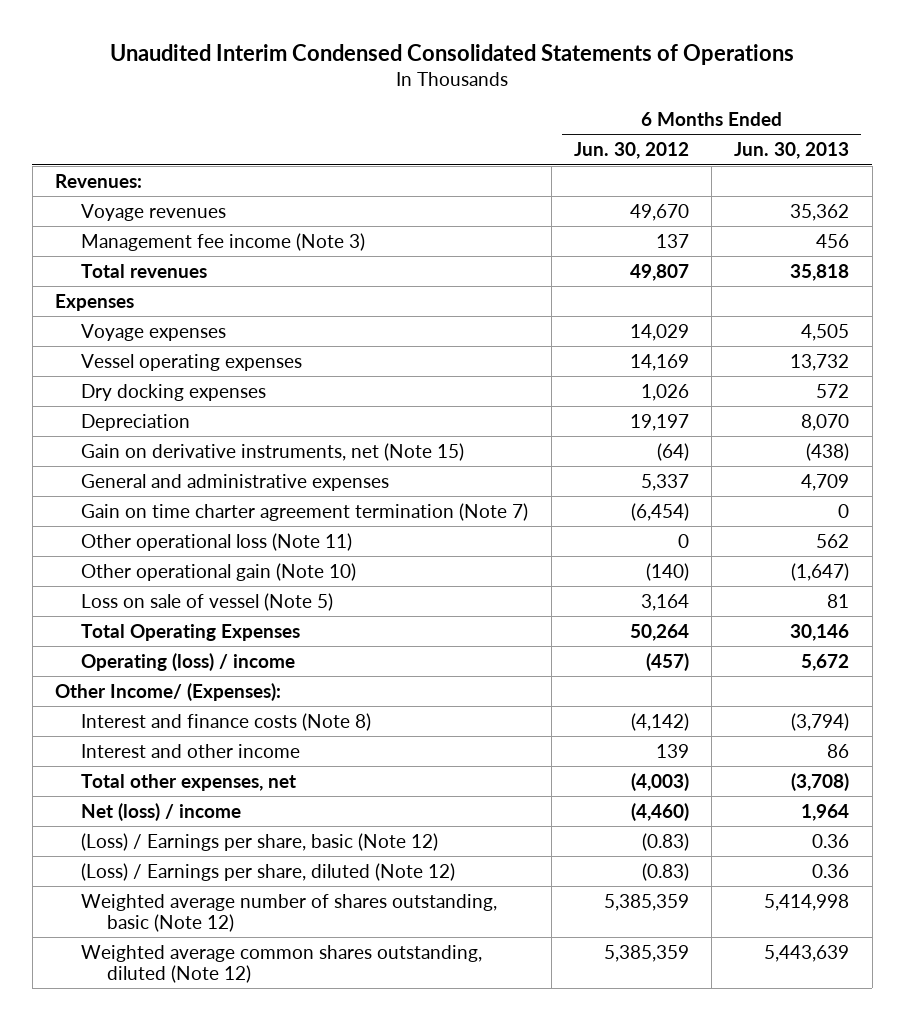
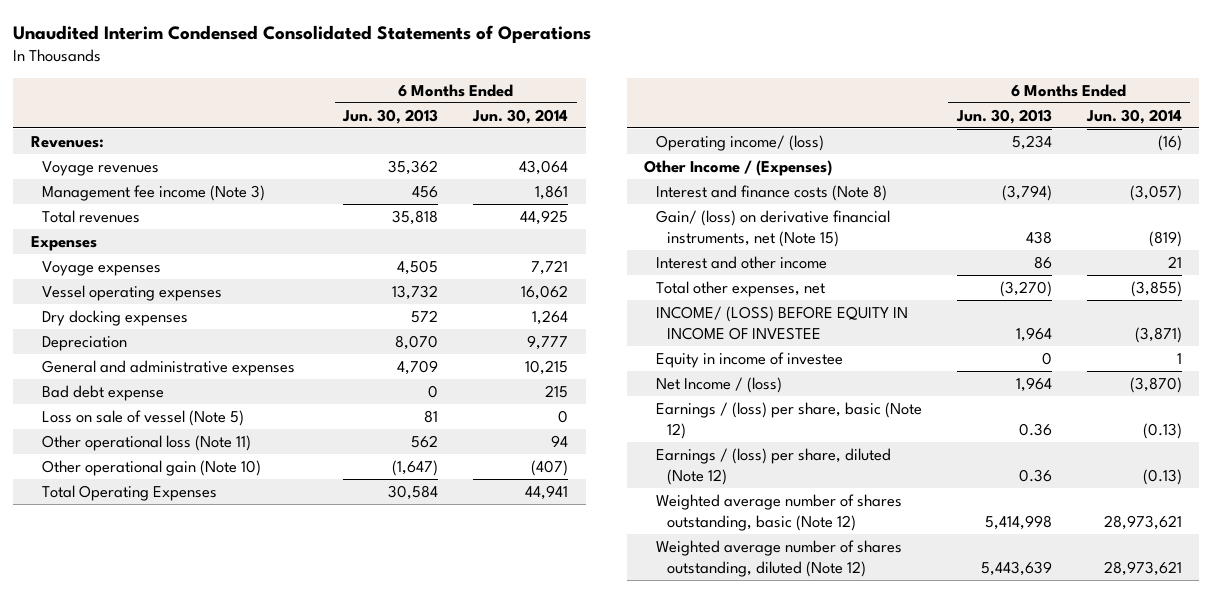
[573,142,689,160] Jun. 30, 2012 -> none
none -> [472,108,569,124] Jun. 30, 2014
[81,442,465,461] Gain on derivative instruments, net (Note 15) -> none
[81,502,529,521] Gain on time charter agreement termination (Note 7) -> none
none -> [42,384,165,401] Bad debt expense
[81,592,334,611] Loss on sale of vessel (Note 5) -> [42,409,245,426] Loss on sale of vessel (Note 5)
[790,623,850,641] 30,146 -> [388,484,439,500] 30,584
[81,652,296,671] Operating (loss) / income -> [655,134,824,151] Operating income/ (loss)
[801,653,850,671] 5,672 -> [1011,134,1052,150] 5,234
[54,682,281,701] Other Income/ (Expenses): -> [644,159,833,176] Other Income / (Expenses)
none -> [655,209,890,247] Gain/ (loss) on derivative financial instruments, net (Note 15)
[791,772,850,791] (3,708) -> [999,280,1052,297] (3,270)
none -> [655,305,908,340] INCOME/ (LOSS) BEFORE EQUITY IN INCOME OF INVESTEE
none -> [655,351,843,368] Equity in income of investee
[81,802,242,821] Net (loss) / income -> [655,376,782,393] Net Income / (loss)
[81,832,439,851] (Loss) / Earnings per share, basic (Note 12) -> [655,401,922,439] Earnings / (loss) per share, basic (Note 12)
[81,862,456,881] (Loss) / Earnings per share, diluted (Note 12) -> [655,447,891,485] Earnings / (loss) per share, diluted (Note 12)
[81,944,483,984] Weighted average common shares outstanding, diluted (Note 12) -> [655,539,902,577] Weighted average number of shares outstanding, diluted (Note 12)

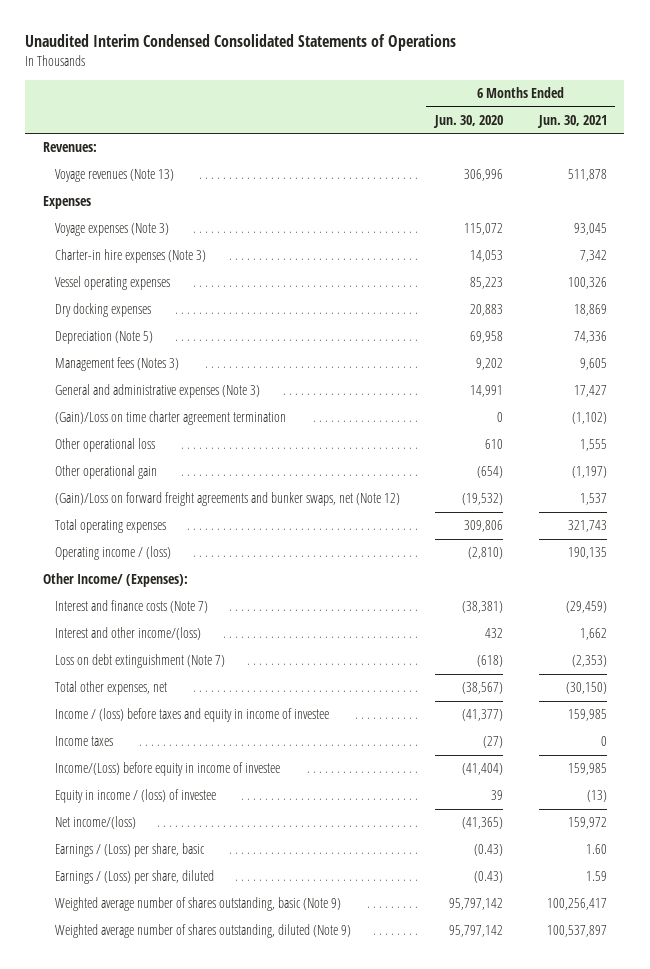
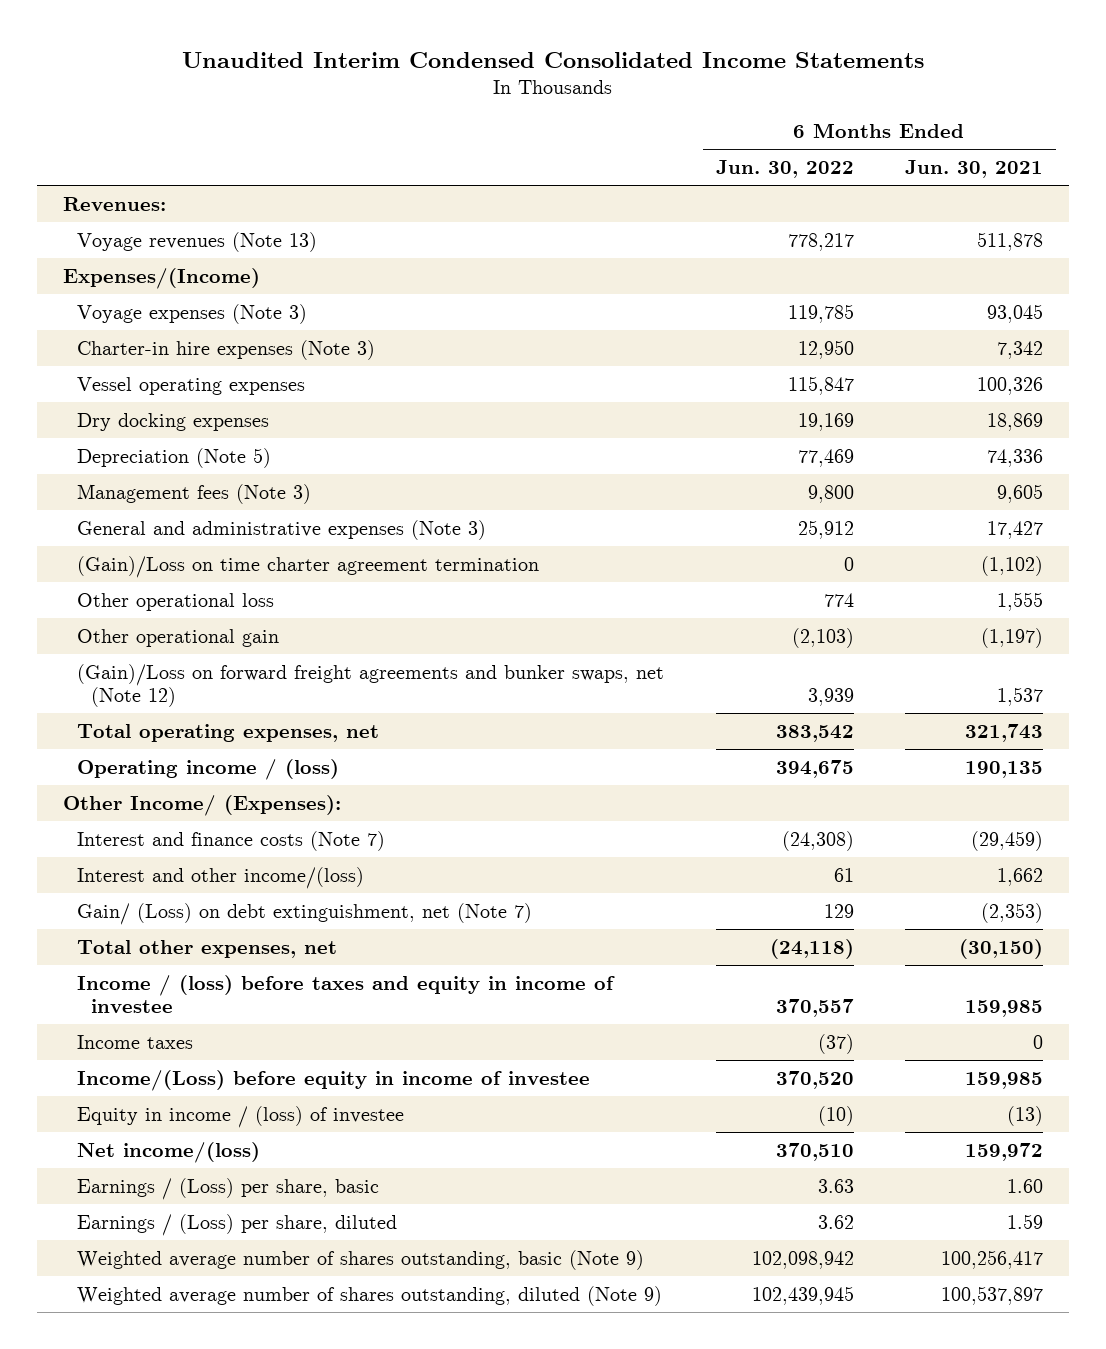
[25,33,457,51] Unaudited Interim Condensed Consolidated Statements of Operations -> [182,51,925,68] Unaudited Interim Condensed Consolidated Income Statements
[433,114,504,128] Jun. 30, 2020 -> none
none -> [715,159,854,178] Jun. 30, 2022
[42,196,91,210] Expenses -> [63,267,261,289] Expenses/(Income)
[54,357,179,372] Management fees (Notes 3) -> [76,483,311,504] Management fees (Note 3)
[54,519,166,534] Total operating expenses -> [76,723,379,742] Total operating expenses, net
[54,654,225,669] Loss on debt extinguishment (Note 7) -> [76,902,532,925] Gain/ (Loss) on debt extinguishment, net (Note 7)

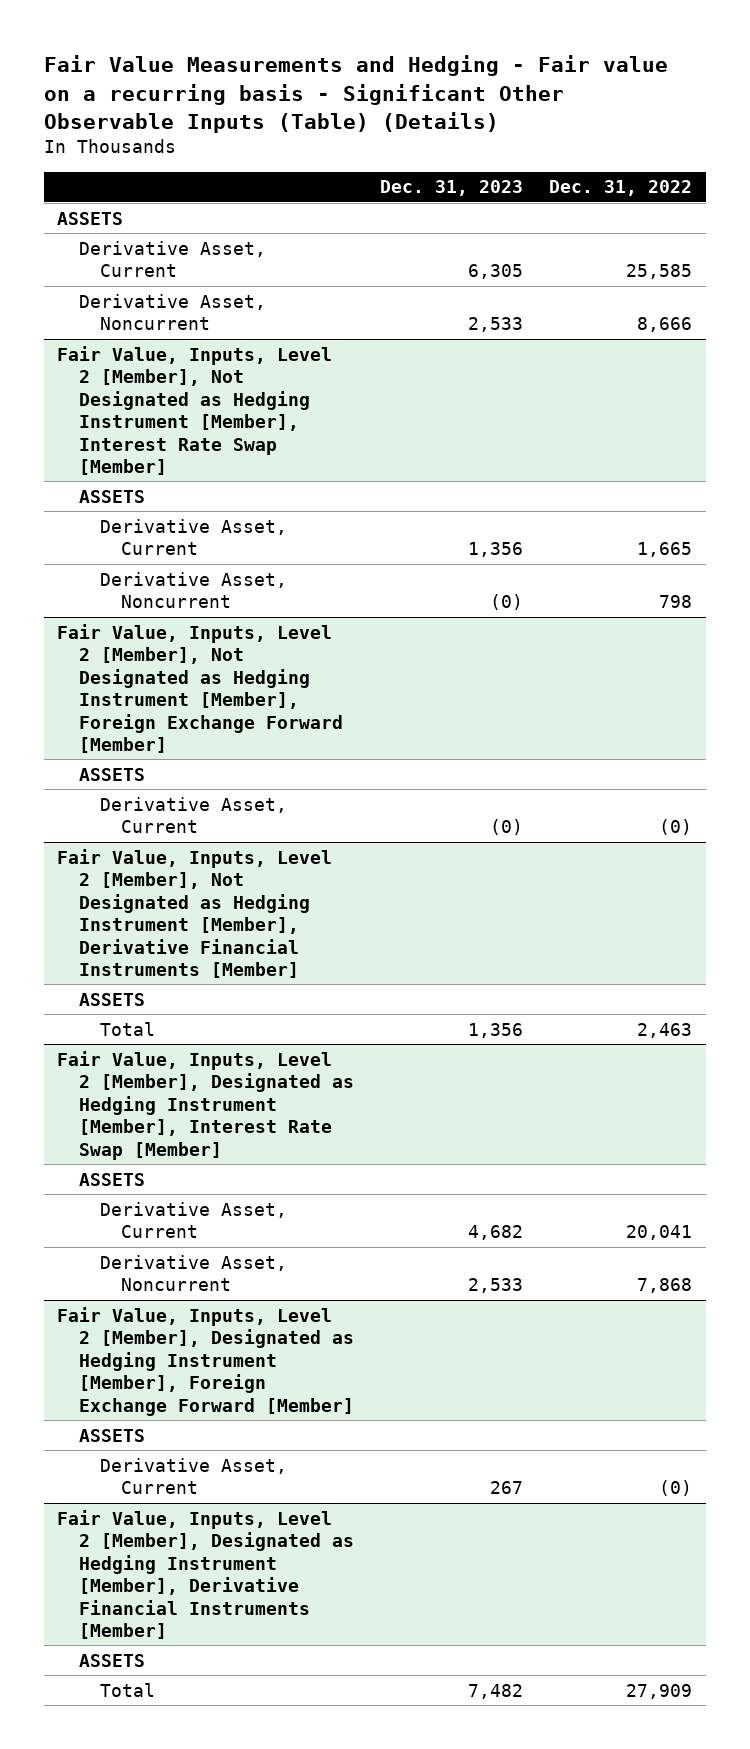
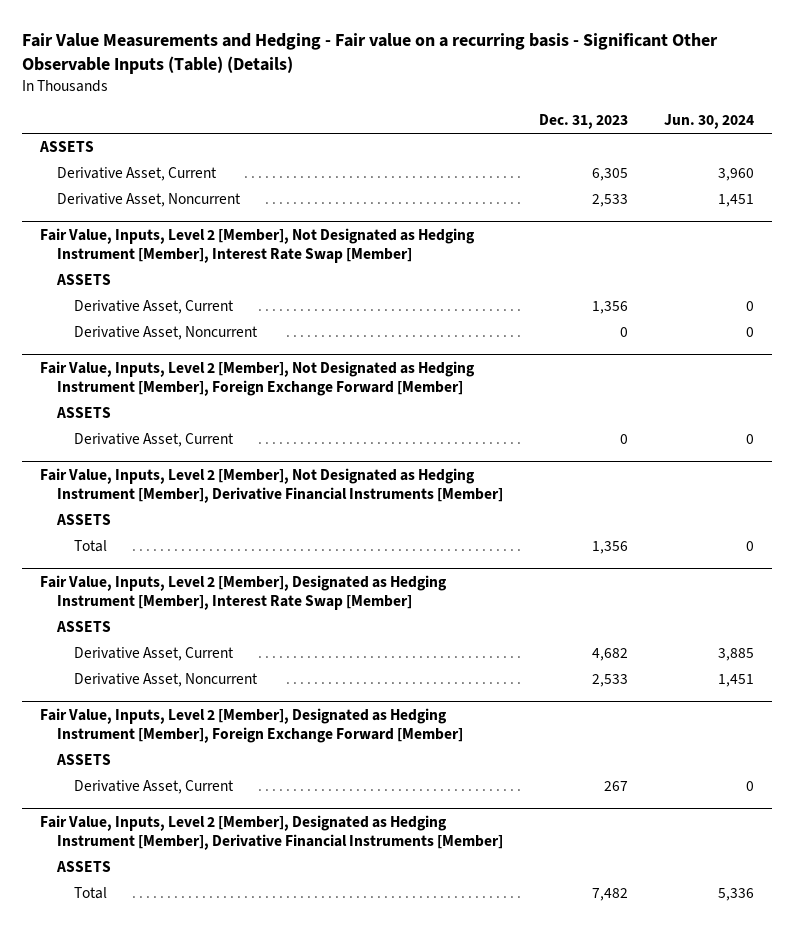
[549,180,693,197] Dec. 31, 2022 -> none
none -> [664,114,755,130] Jun. 30, 2024
[490,594,524,611] (0) -> [620,327,629,338] 0
[490,819,524,836] (0) -> [620,434,629,445] 0

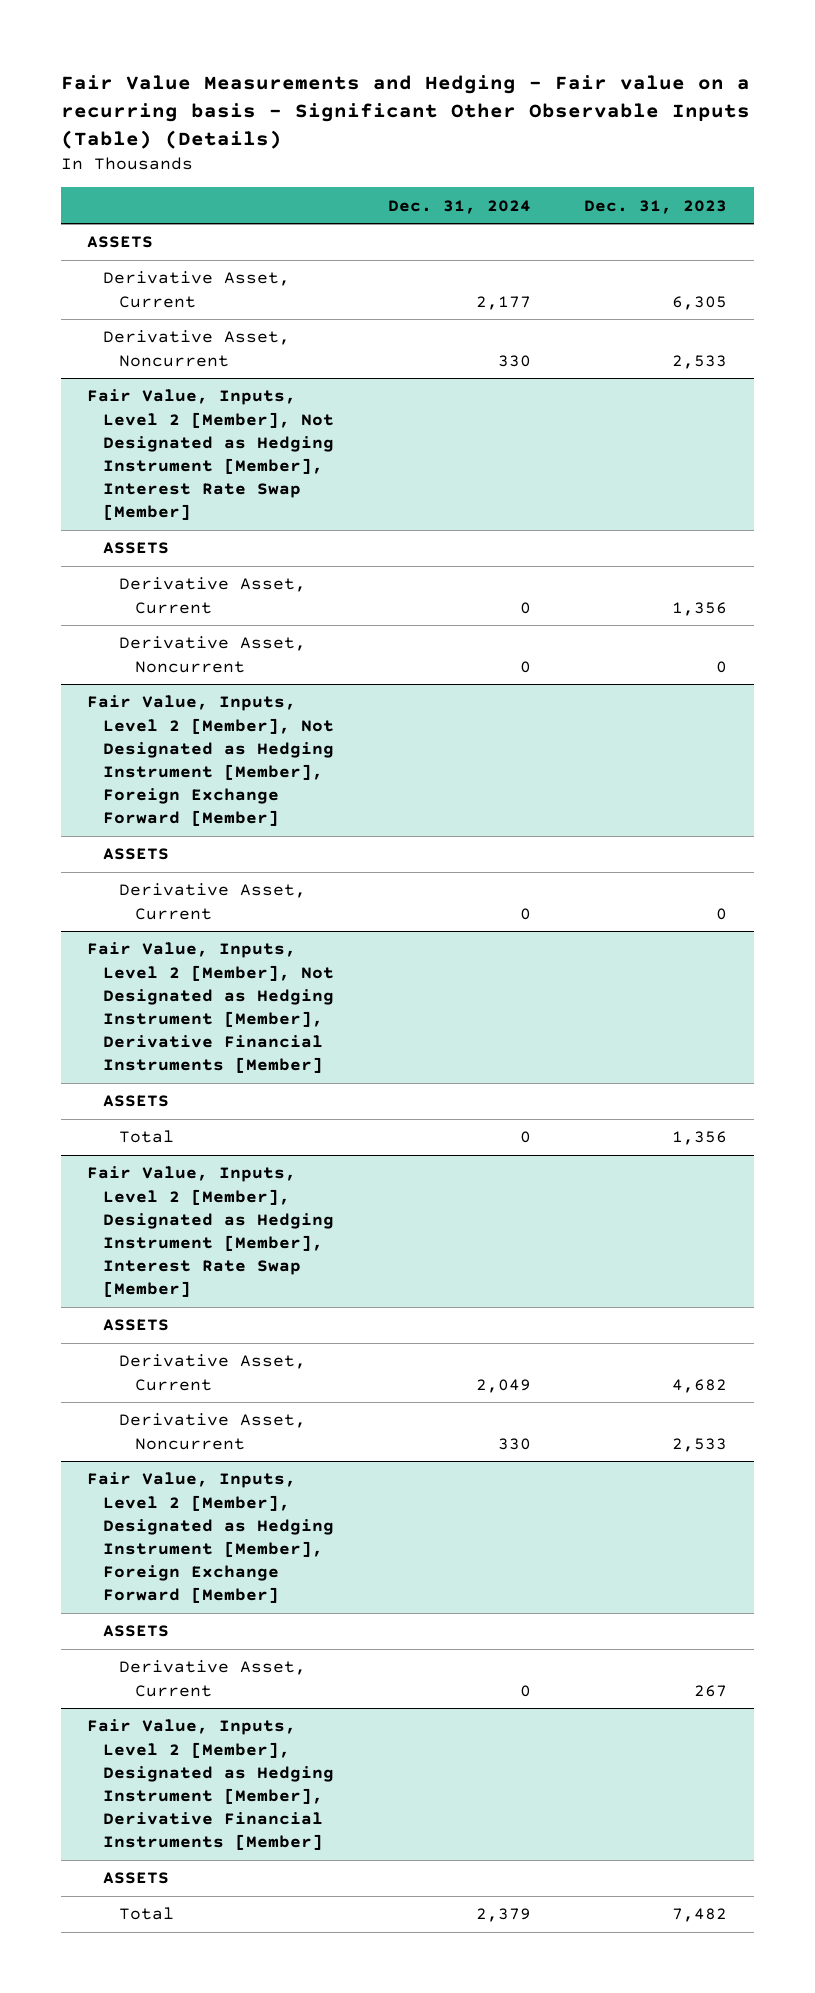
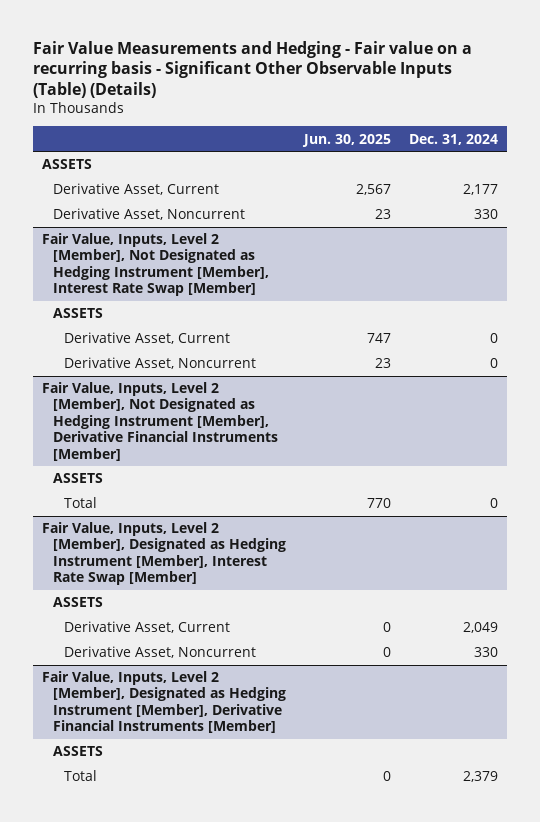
[584,199,728,214] Dec. 31, 2023 -> none
none -> [302,133,392,147] Jun. 30, 2025
[87,695,335,827] Fair Value, Inputs, Level 2 [Member], Not Designated as Hedging Instrument [Member], Foreign Exchange Forward [Member] -> none
[103,848,170,861] ASSETS -> none
[119,883,307,920] Derivative Asset, Current -> none
[87,1472,335,1604] Fair Value, Inputs, Level 2 [Member], Designated as Hedging Instrument [Member], Foreign Exchange Forward [Member] -> none
[103,1625,170,1638] ASSETS -> none
[119,1660,307,1697] Derivative Asset, Current -> none

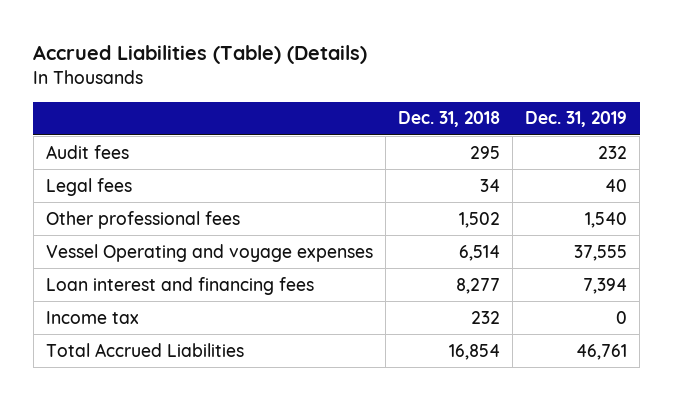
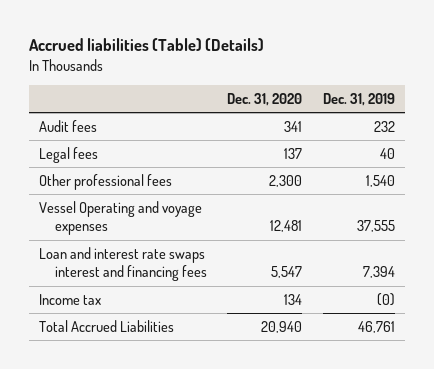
[33,45,368,65] Accrued Liabilities (Table) (Details) -> [29,38,265,52] Accrued liabilities (Table) (Details)
[397,111,500,128] Dec. 31, 2018 -> none
none -> [227,93,303,107] Dec. 31, 2020
[45,276,314,295] Loan interest and financing fees -> [39,246,208,282] Loan and interest rate swaps interest and financing fees
[615,310,627,324] 0 -> [376,292,395,306] (0)

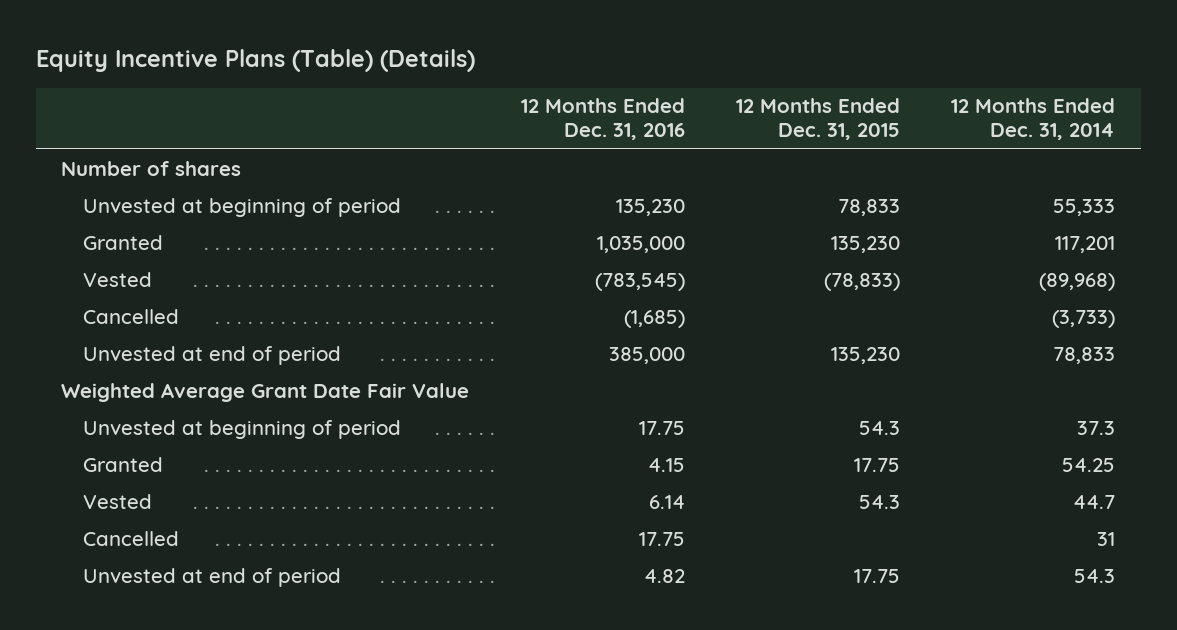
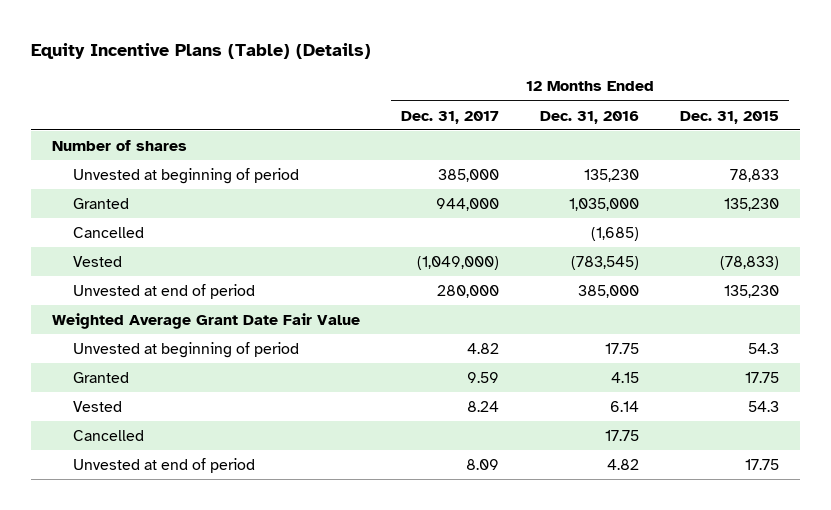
[951,98,1116,141] 12 Months Ended Dec. 31, 2014 -> none
none -> [400,110,499,124] Dec. 31, 2017
[83,271,153,287] Vested -> [73,255,123,267] Vested

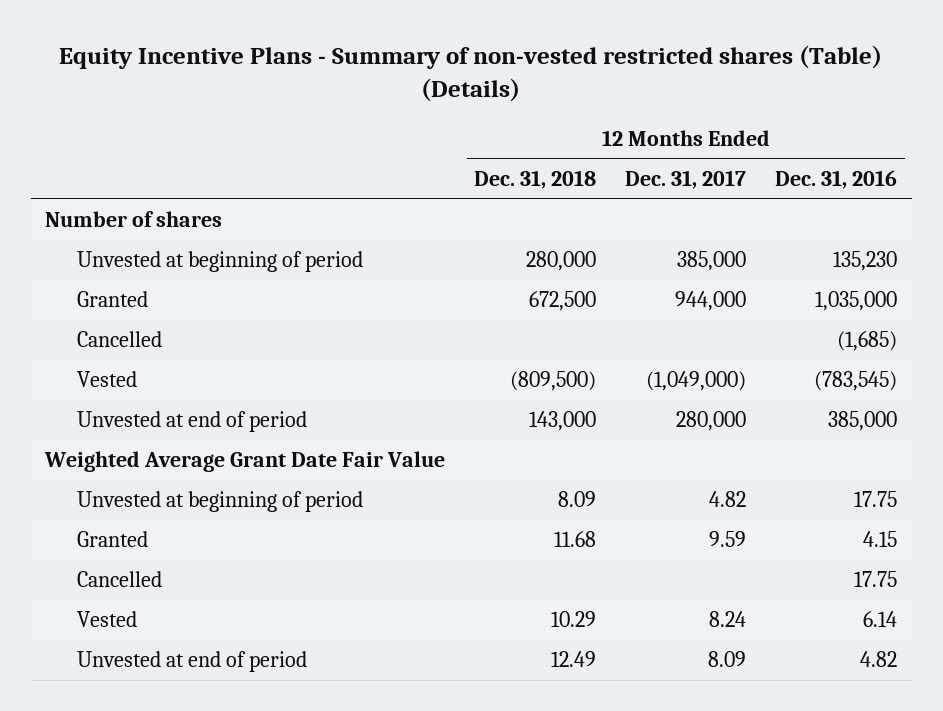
[31,42,372,59] Equity Incentive Plans (Table) (Details) -> [59,44,883,102] Equity Incentive Plans - Summary of non-vested restricted shares (Table) (Details)
[680,110,780,124] Dec. 31, 2015 -> none
none -> [474,169,597,189] Dec. 31, 2018
[73,400,123,412] Vested -> [76,611,137,628] Vested

